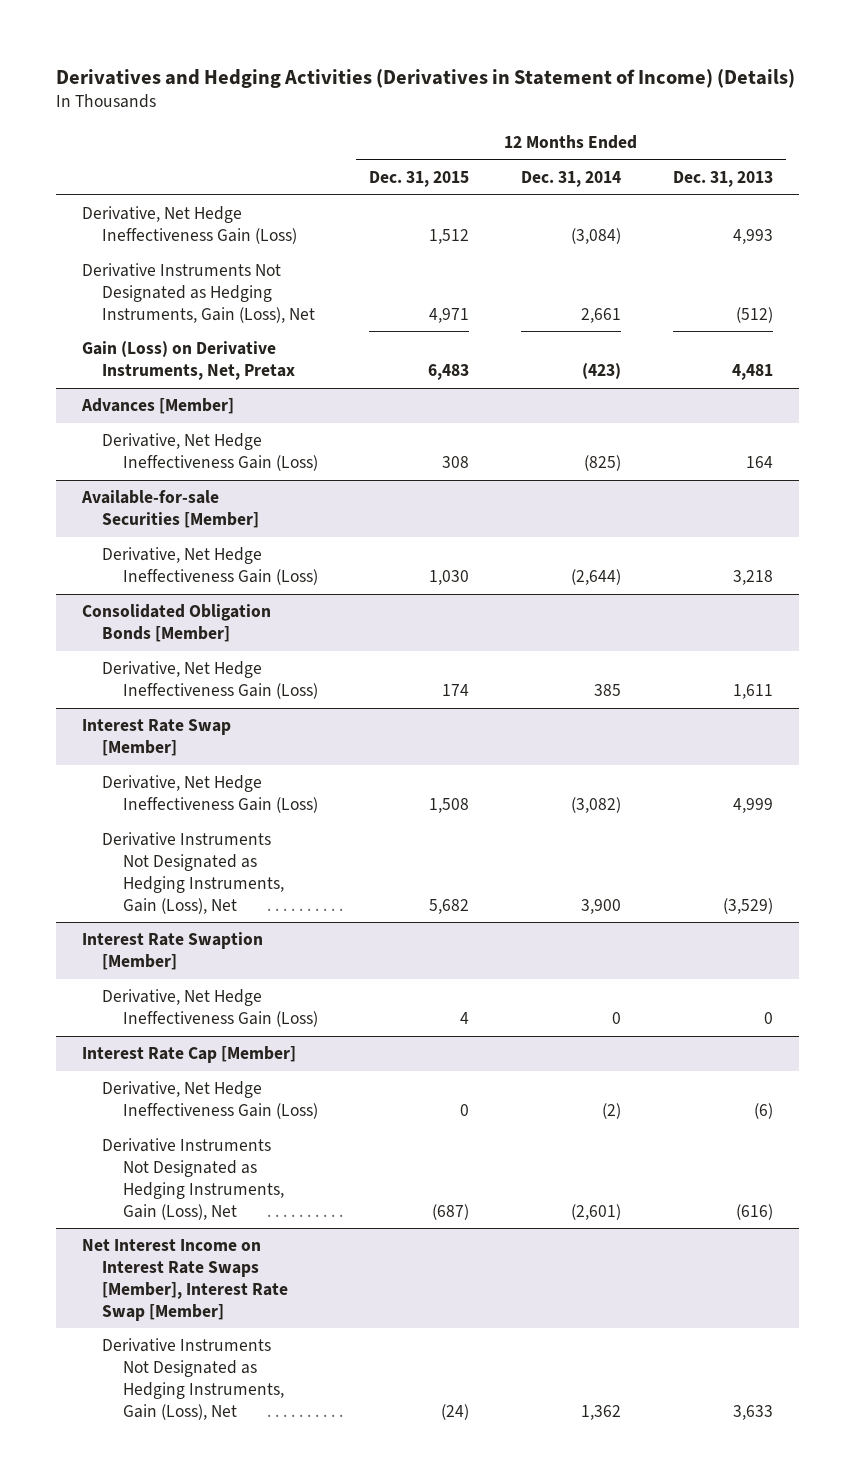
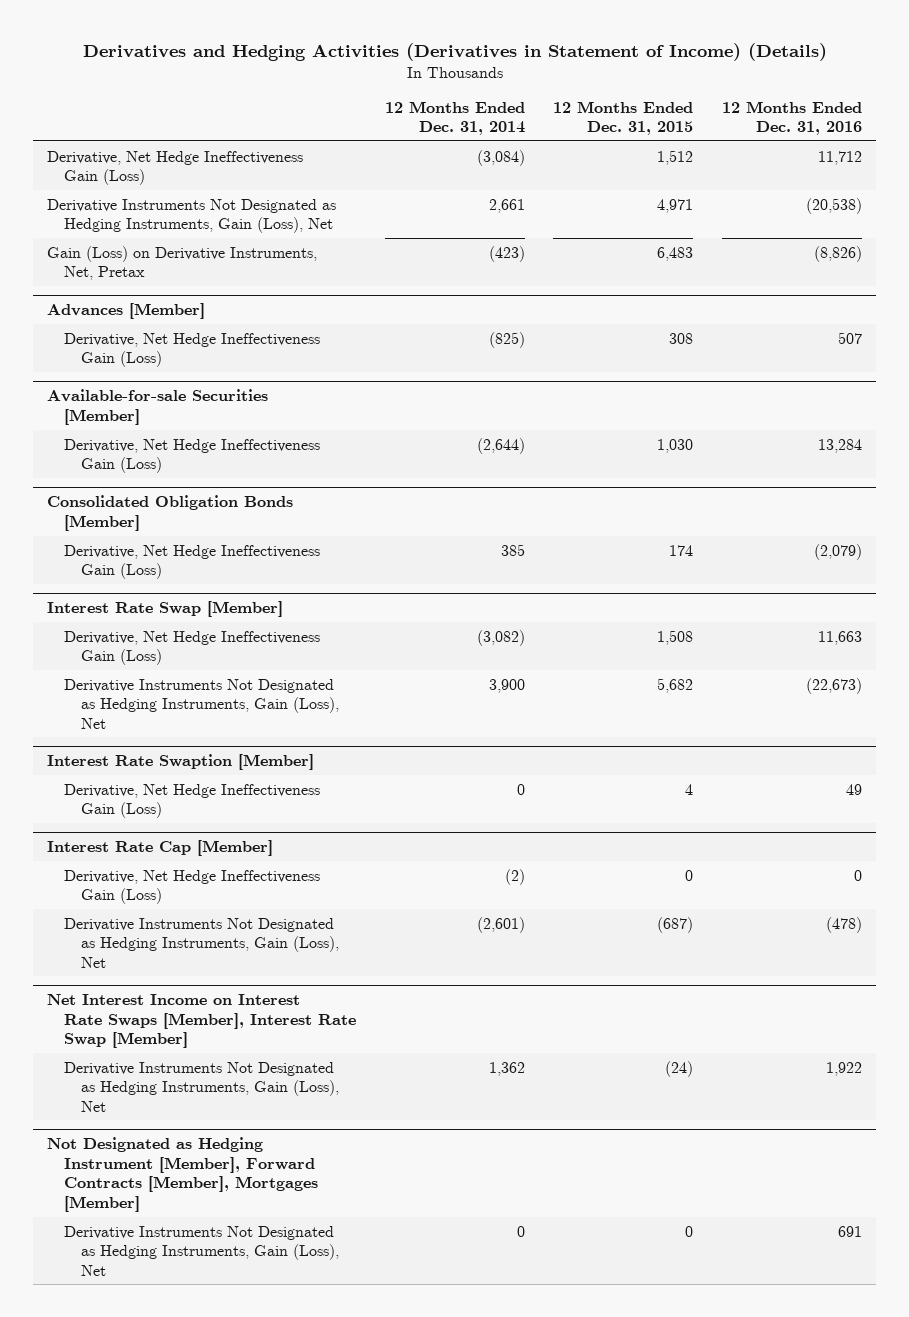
[672,171,773,188] Dec. 31, 2013 -> none
none -> [722,100,863,136] 12 Months Ended Dec. 31, 2016
none -> [47,1137,319,1212] Not Designated as Hedging Instrument [Member], Forward Contracts [Member], Mortgages [Member]
none -> [64,1225,339,1276] Derivative Instruments Not Designated as Hedging Instruments, Gain (Loss), Net

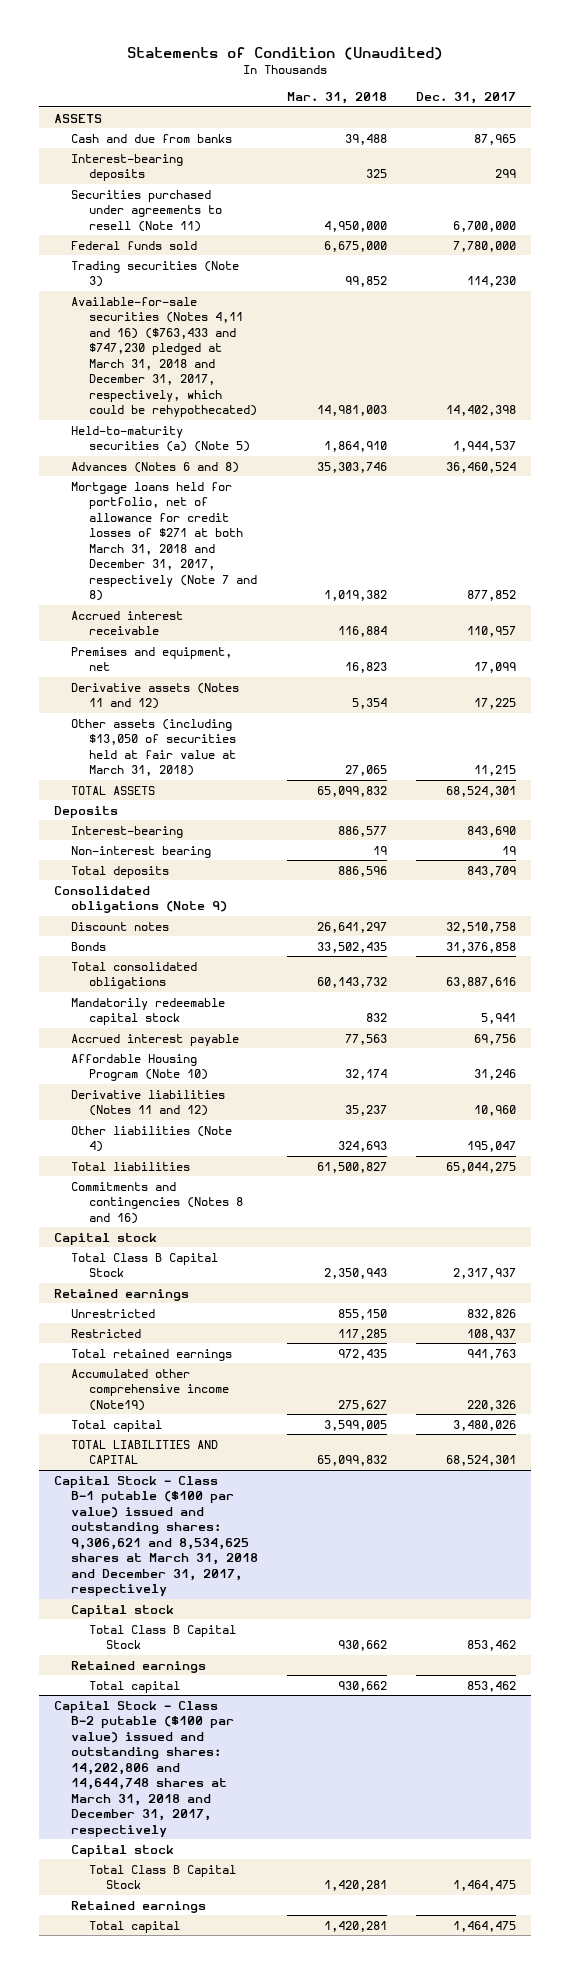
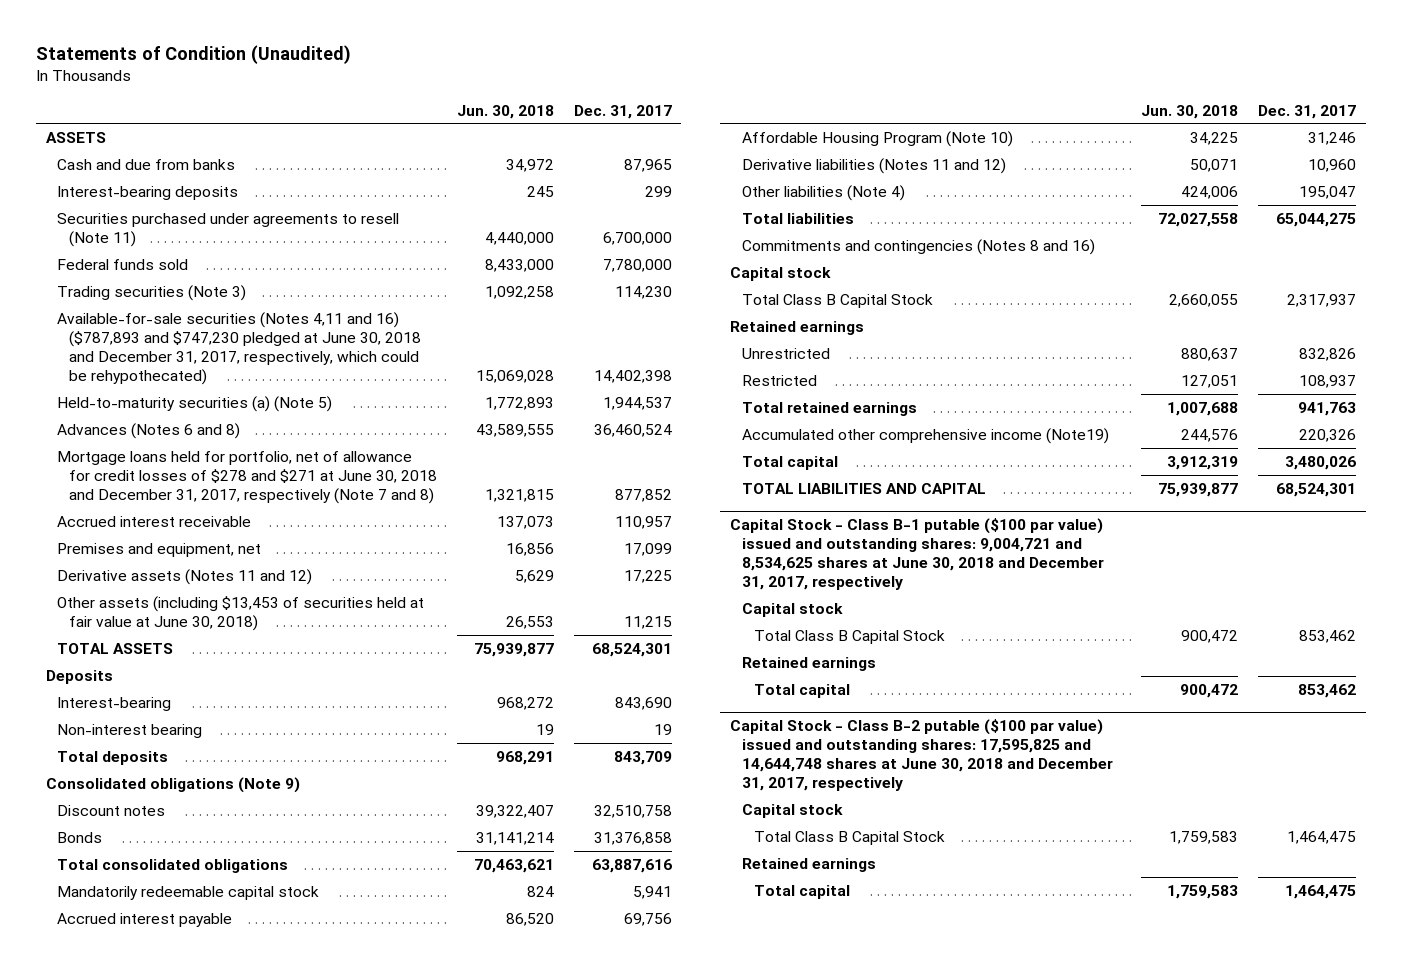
[287,92,388,105] Mar. 31, 2018 -> none
none -> [456,104,554,119] Jun. 30, 2018
[71,296,257,418] Available-for-sale securities (Notes 4,11 and 16) ($763,433 and $747,230 pledged at March 31, 2018 and December 31, 2017, respectively, which could be rehypothecated) -> [57,311,422,385] Available-for-sale securities (Notes 4,11 and 16) ($787,893 and $747,230 pledged at June 30, 2018 and December 31, 2017, respectively, which could be rehypothecated)
[71,481,257,602] Mortgage loans held for portfolio, net of allowance for credit losses of $271 at both March 31, 2018 and December 31, 2017, respectively (Note 7 and 8) -> [57,450,438,504] Mortgage loans held for portfolio, net of allowance for credit losses of $278 and $271 at June 30, 2018 and December 31, 2017, respectively (Note 7 and 8)
[71,718,236,777] Other assets (including $13,050 of securities held at fair value at March 31, 2018) -> [57,595,425,631] Other assets (including $13,453 of securities held at fair value at June 30, 2018)
[53,1475,259,1597] Capital Stock - Class B-1 putable ($100 par value) issued and outstanding shares: 9,306,621 and 8,534,625 shares at March 31, 2018 and December 31, 2017, respectively -> [730,518,1105,591] Capital Stock - Class B-1 putable ($100 par value) issued and outstanding shares: 9,004,721 and 8,534,625 shares at June 30, 2018 and December 31, 2017, respectively
[53,1700,235,1837] Capital Stock - Class B-2 putable ($100 par value) issued and outstanding shares: 14,202,806 and 14,644,748 shares at March 31, 2018 and December 31, 2017, respectively -> [730,719,1114,792] Capital Stock - Class B-2 putable ($100 par value) issued and outstanding shares: 17,595,825 and 14,644,748 shares at June 30, 2018 and December 31, 2017, respectively

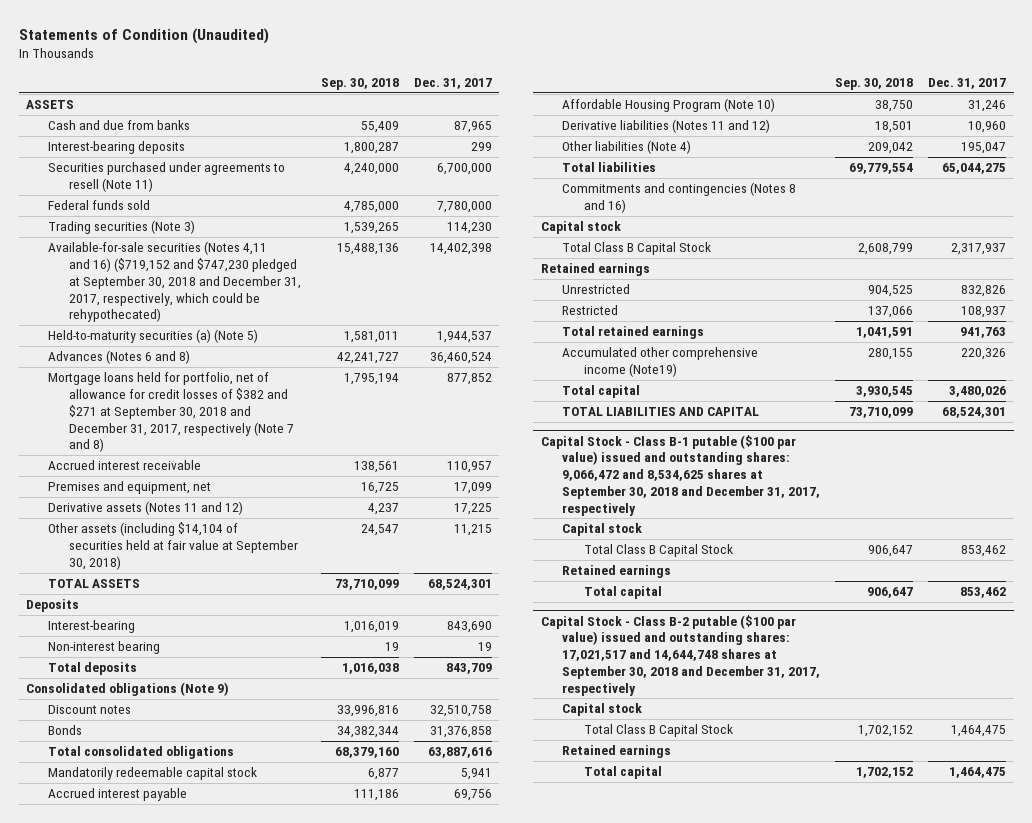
[456,104,554,119] Jun. 30, 2018 -> none
none -> [320,77,399,90] Sep. 30, 2018
[57,311,422,385] Available-for-sale securities (Notes 4,11 and 16) ($787,893 and $747,230 pledged at June 30, 2018 and December 31, 2017, respectively, which could be rehypothecated) -> [47,241,302,323] Available-for-sale securities (Notes 4,11 and 16) ($719,152 and $747,230 pledged at September 30, 2018 and December 31, 2017, respectively, which could be rehypothecated)
[57,450,438,504] Mortgage loans held for portfolio, net of allowance for credit losses of $278 and $271 at June 30, 2018 and December 31, 2017, respectively (Note 7 and 8) -> [47,372,295,453] Mortgage loans held for portfolio, net of allowance for credit losses of $382 and $271 at September 30, 2018 and December 31, 2017, respectively (Note 7 and 8)
[57,595,425,631] Other assets (including $13,453 of securities held at fair value at June 30, 2018) -> [47,522,299,570] Other assets (including $14,104 of securities held at fair value at September 30, 2018)
[730,518,1105,591] Capital Stock - Class B-1 putable ($100 par value) issued and outstanding shares: 9,004,721 and 8,534,625 shares at June 30, 2018 and December 31, 2017, respectively -> [540,434,821,516] Capital Stock - Class B-1 putable ($100 par value) issued and outstanding shares: 9,066,472 and 8,534,625 shares at September 30, 2018 and December 31, 2017, respectively
[730,719,1114,792] Capital Stock - Class B-2 putable ($100 par value) issued and outstanding shares: 17,595,825 and 14,644,748 shares at June 30, 2018 and December 31, 2017, respectively -> [540,614,821,696] Capital Stock - Class B-2 putable ($100 par value) issued and outstanding shares: 17,021,517 and 14,644,748 shares at September 30, 2018 and December 31, 2017, respectively

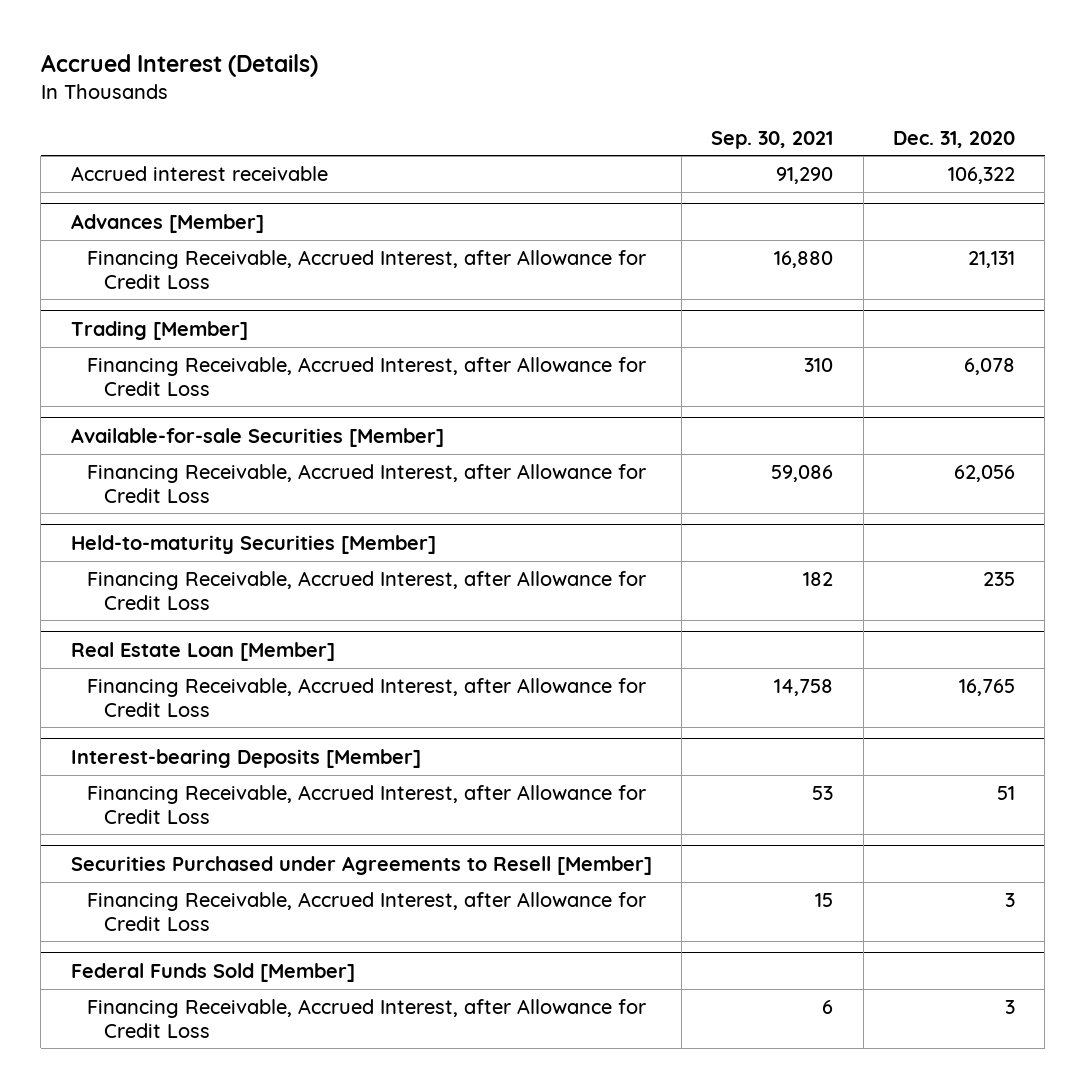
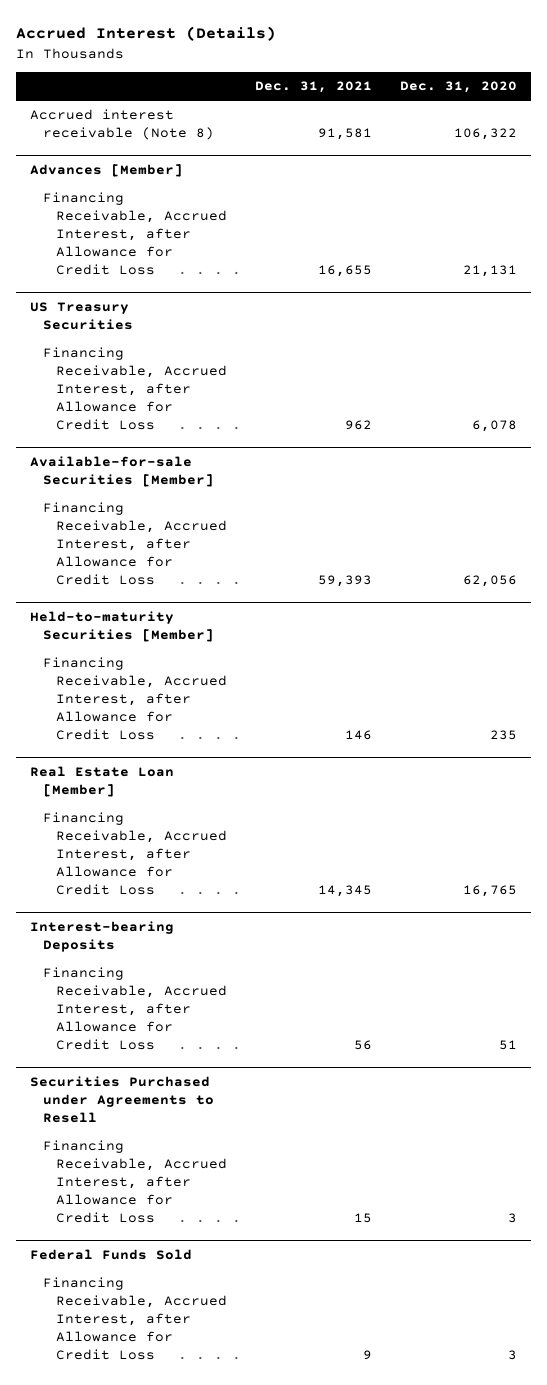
[711,130,834,149] Sep. 30, 2021 -> none
none -> [255,81,373,94] Dec. 31, 2021
[70,166,328,182] Accrued interest receivable -> [29,109,215,141] Accrued interest receivable (Note 8)
[70,320,248,340] Trading [Member] -> [29,302,134,331] US Treasury Securities
[70,748,421,768] Interest-bearing Deposits [Member] -> [29,921,174,953] Interest-bearing Deposits
[70,855,652,875] Securities Purchased under Agreements to Resell [Member] -> [29,1076,215,1123] Securities Purchased under Agreements to Resell
[70,962,355,982] Federal Funds Sold [Member] -> [29,1249,192,1261] Federal Funds Sold

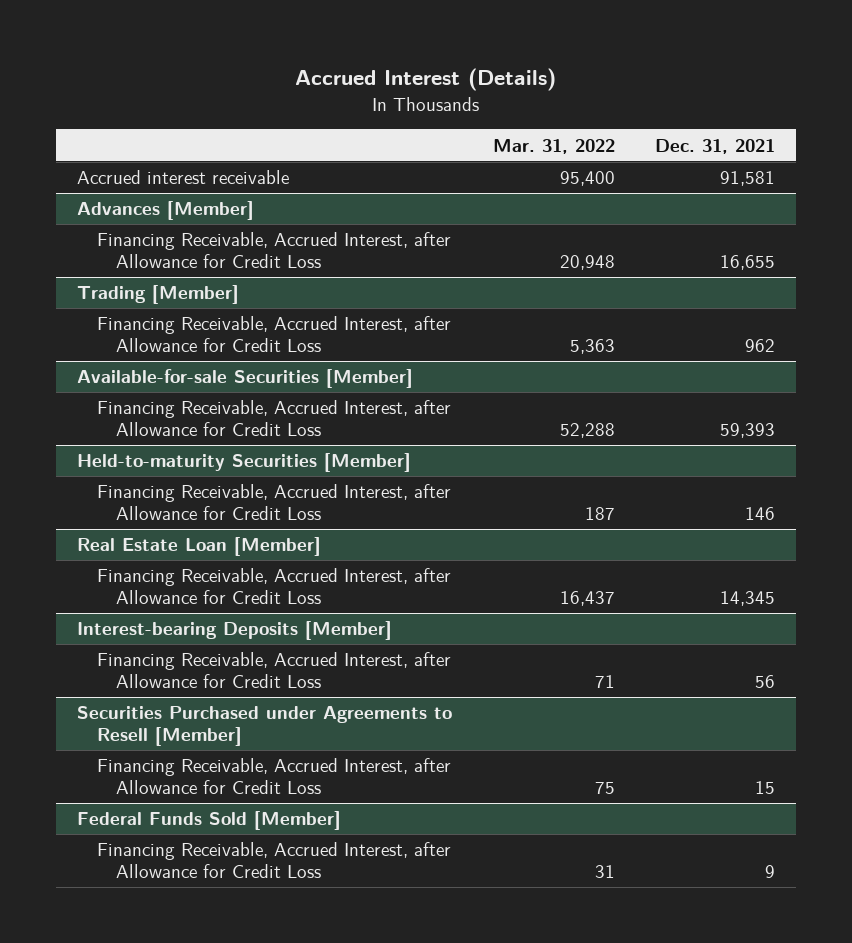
[399,81,517,94] Dec. 31, 2020 -> none
none -> [492,138,615,154] Mar. 31, 2022
[29,109,215,141] Accrued interest receivable (Note 8) -> [76,170,289,185] Accrued interest receivable
[29,302,134,331] US Treasury Securities -> [76,285,239,305] Trading [Member]
[29,921,174,953] Interest-bearing Deposits -> [76,621,392,641] Interest-bearing Deposits [Member]
[29,1076,215,1123] Securities Purchased under Agreements to Resell -> [76,706,452,747] Securities Purchased under Agreements to Resell [Member]
[29,1249,192,1261] Federal Funds Sold -> [76,811,341,831] Federal Funds Sold [Member]

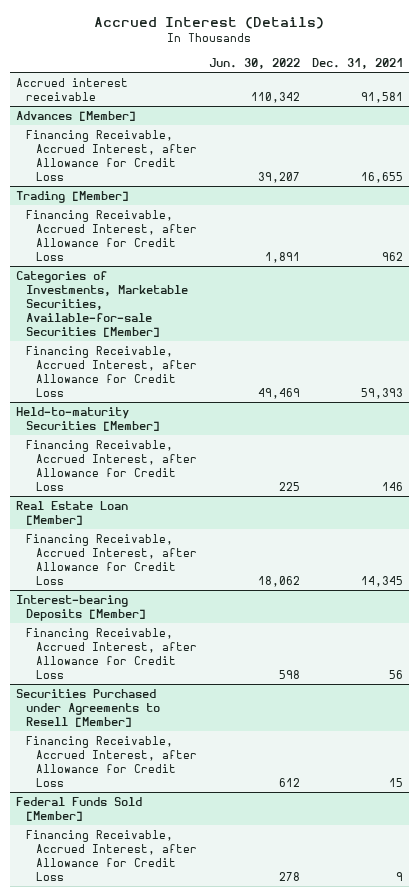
[492,138,615,154] Mar. 31, 2022 -> none
none -> [208,58,300,70] Jun. 30, 2022
[76,369,413,389] Available-for-sale Securities [Member] -> [15,270,188,338] Categories of Investments, Marketable Securities, Available-for-sale Securities [Member]

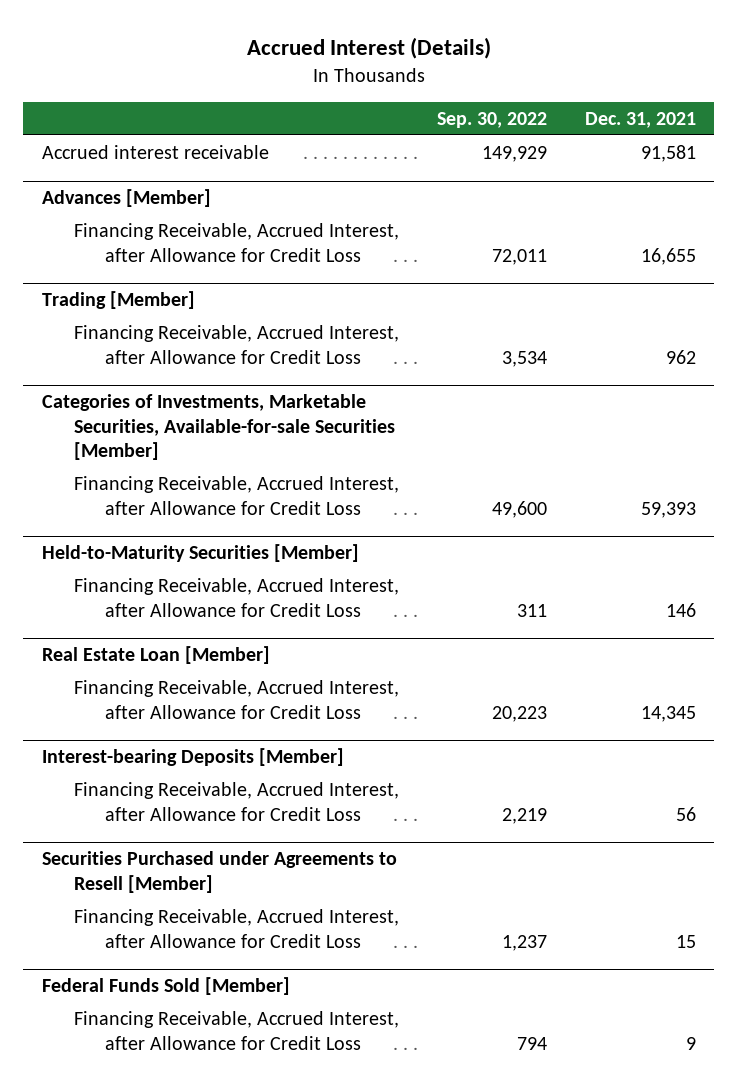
[208,58,300,70] Jun. 30, 2022 -> none
none -> [436,111,547,128] Sep. 30, 2022
[15,406,160,431] Held-to-maturity Securities [Member] -> [42,544,360,563] Held-to-Maturity Securities [Member]

